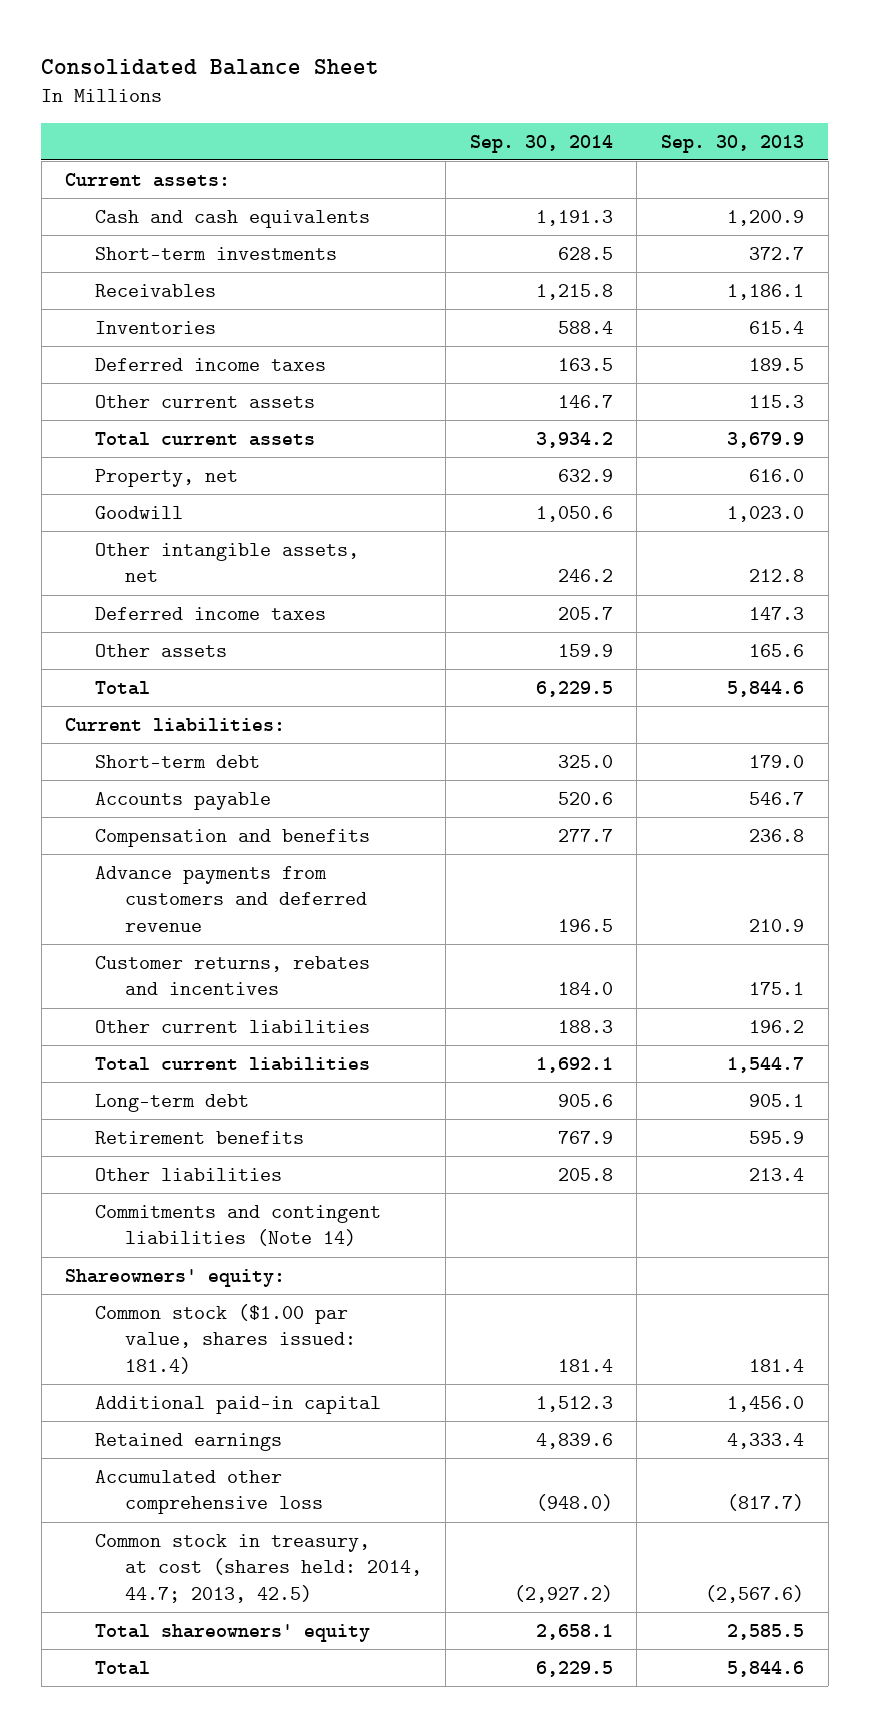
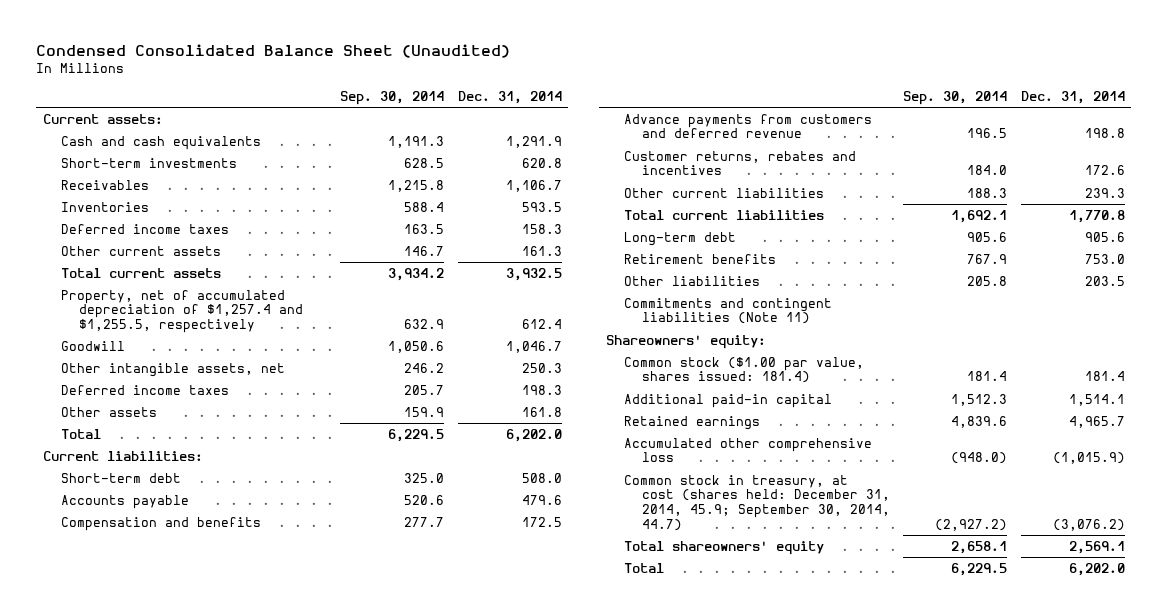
[41,58,380,75] Consolidated Balance Sheet -> [36,43,511,58] Condensed Consolidated Balance Sheet (Unaudited)
[661,134,805,153] Sep. 30, 2013 -> none
none -> [457,90,562,104] Dec. 31, 2014
[95,468,239,487] Property, net -> [61,289,304,334] Property, net of accumulated depreciation of $1,257.4 and $1,255.5, respectively
[95,1204,382,1247] Commitments and contingent liabilities (Note 14) -> [624,297,833,325] Commitments and contingent liabilities (Note 11)
[95,1533,422,1604] Common stock in treasury, at cost (shares held: 2014, 44.7; 2013, 42.5) -> [624,474,891,531] Common stock in treasury, at cost (shares held: December 31, 2014, 45.9; September 30, 2014, 44.7)

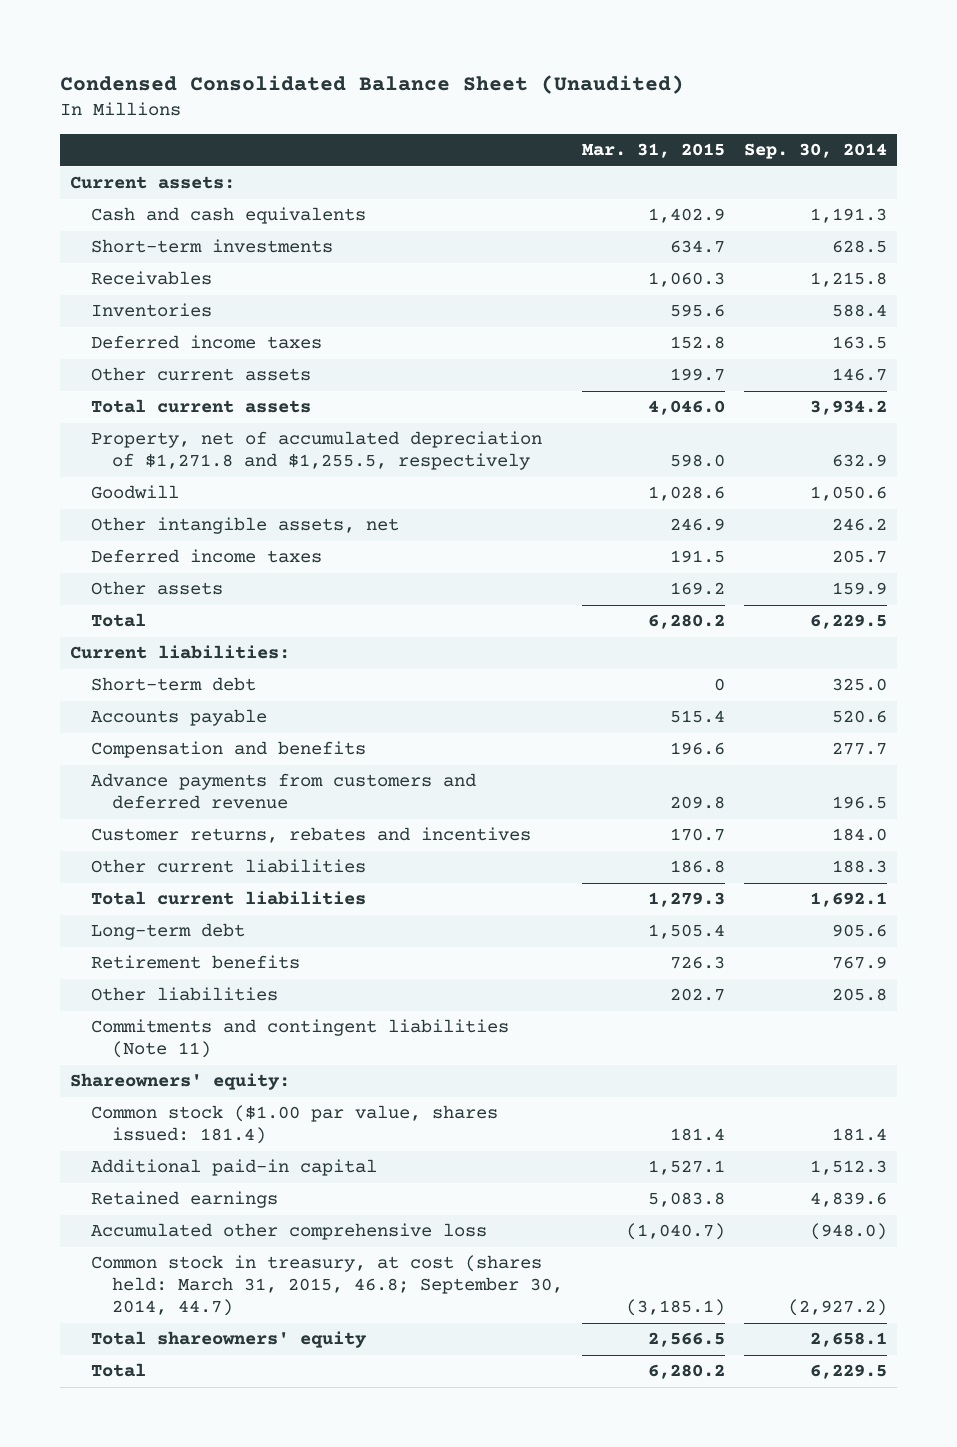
[457,90,562,104] Dec. 31, 2014 -> none
none -> [582,143,726,159] Mar. 31, 2015
[61,289,304,334] Property, net of accumulated depreciation of $1,257.4 and $1,255.5, respectively -> [91,431,543,471] Property, net of accumulated depreciation of $1,271.8 and $1,255.5, respectively
[624,474,891,531] Common stock in treasury, at cost (shares held: December 31, 2014, 45.9; September 30, 2014, 44.7) -> [91,1255,564,1317] Common stock in treasury, at cost (shares held: March 31, 2015, 46.8; September 30, 2014, 44.7)

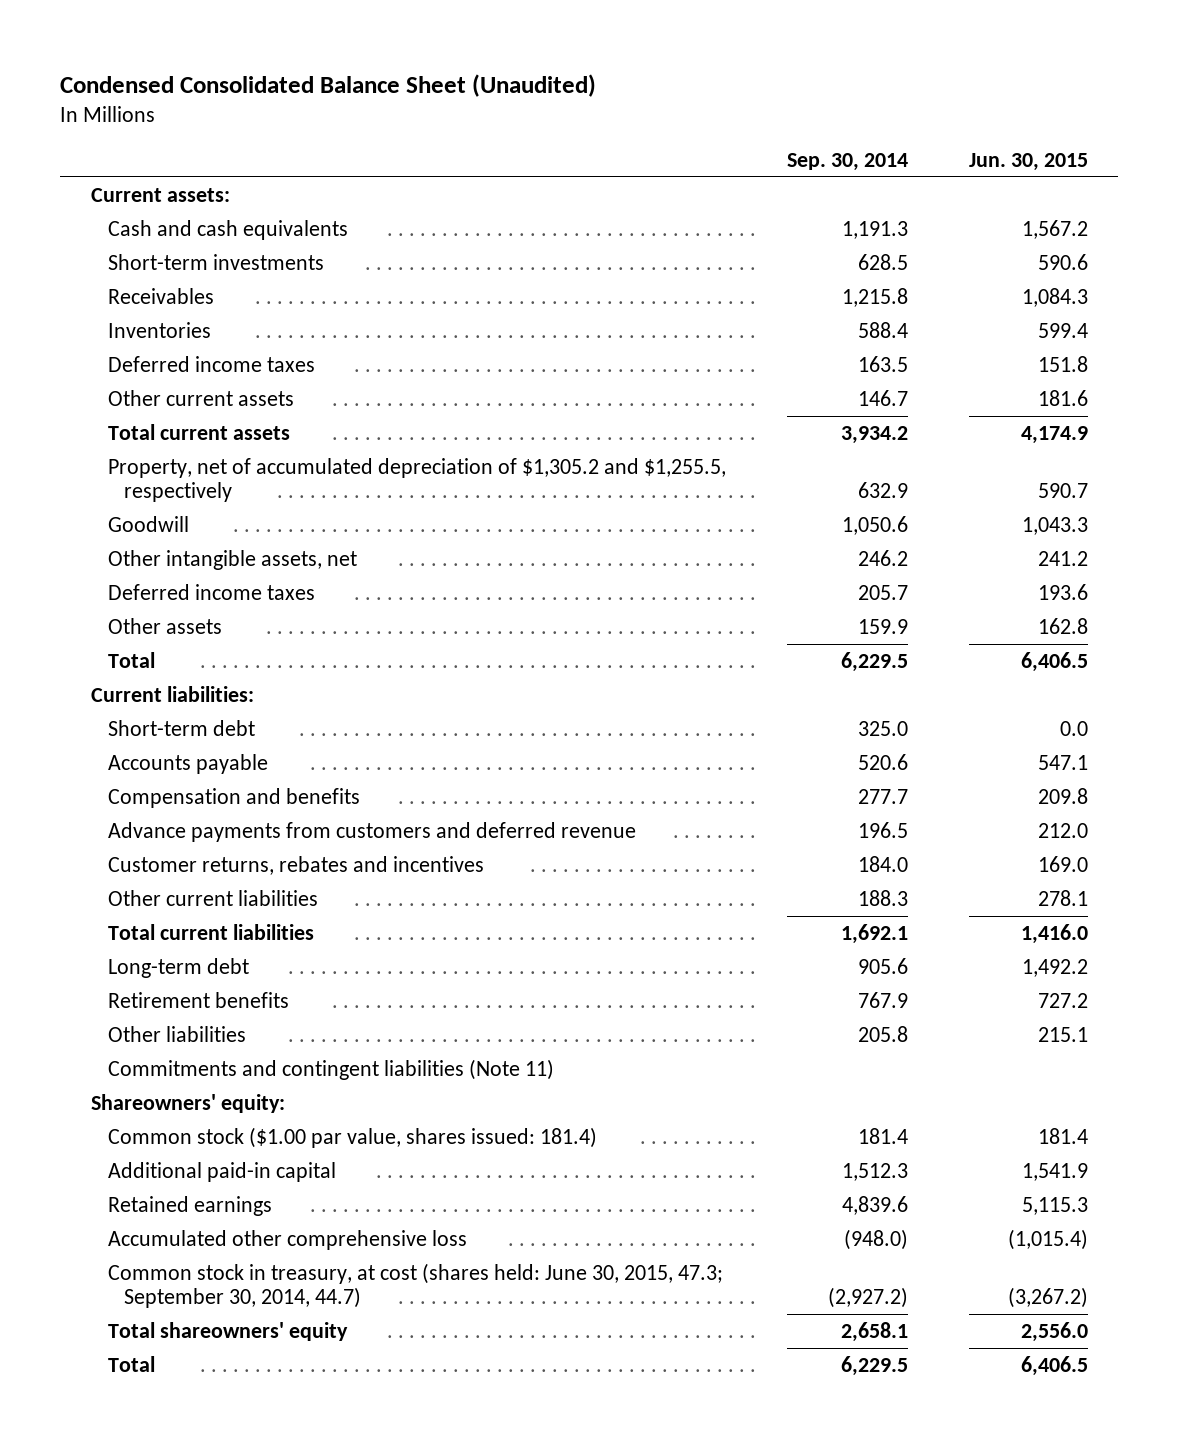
[582,143,726,159] Mar. 31, 2015 -> none
none -> [968,153,1088,172] Jun. 30, 2015
[91,431,543,471] Property, net of accumulated depreciation of $1,271.8 and $1,255.5, respectively -> [107,457,726,503] Property, net of accumulated depreciation of $1,305.2 and $1,255.5, respectively
[91,1255,564,1317] Common stock in treasury, at cost (shares held: March 31, 2015, 46.8; September 30, 2014, 44.7) -> [107,1262,723,1309] Common stock in treasury, at cost (shares held: June 30, 2015, 47.3; September 30, 2014, 44.7)

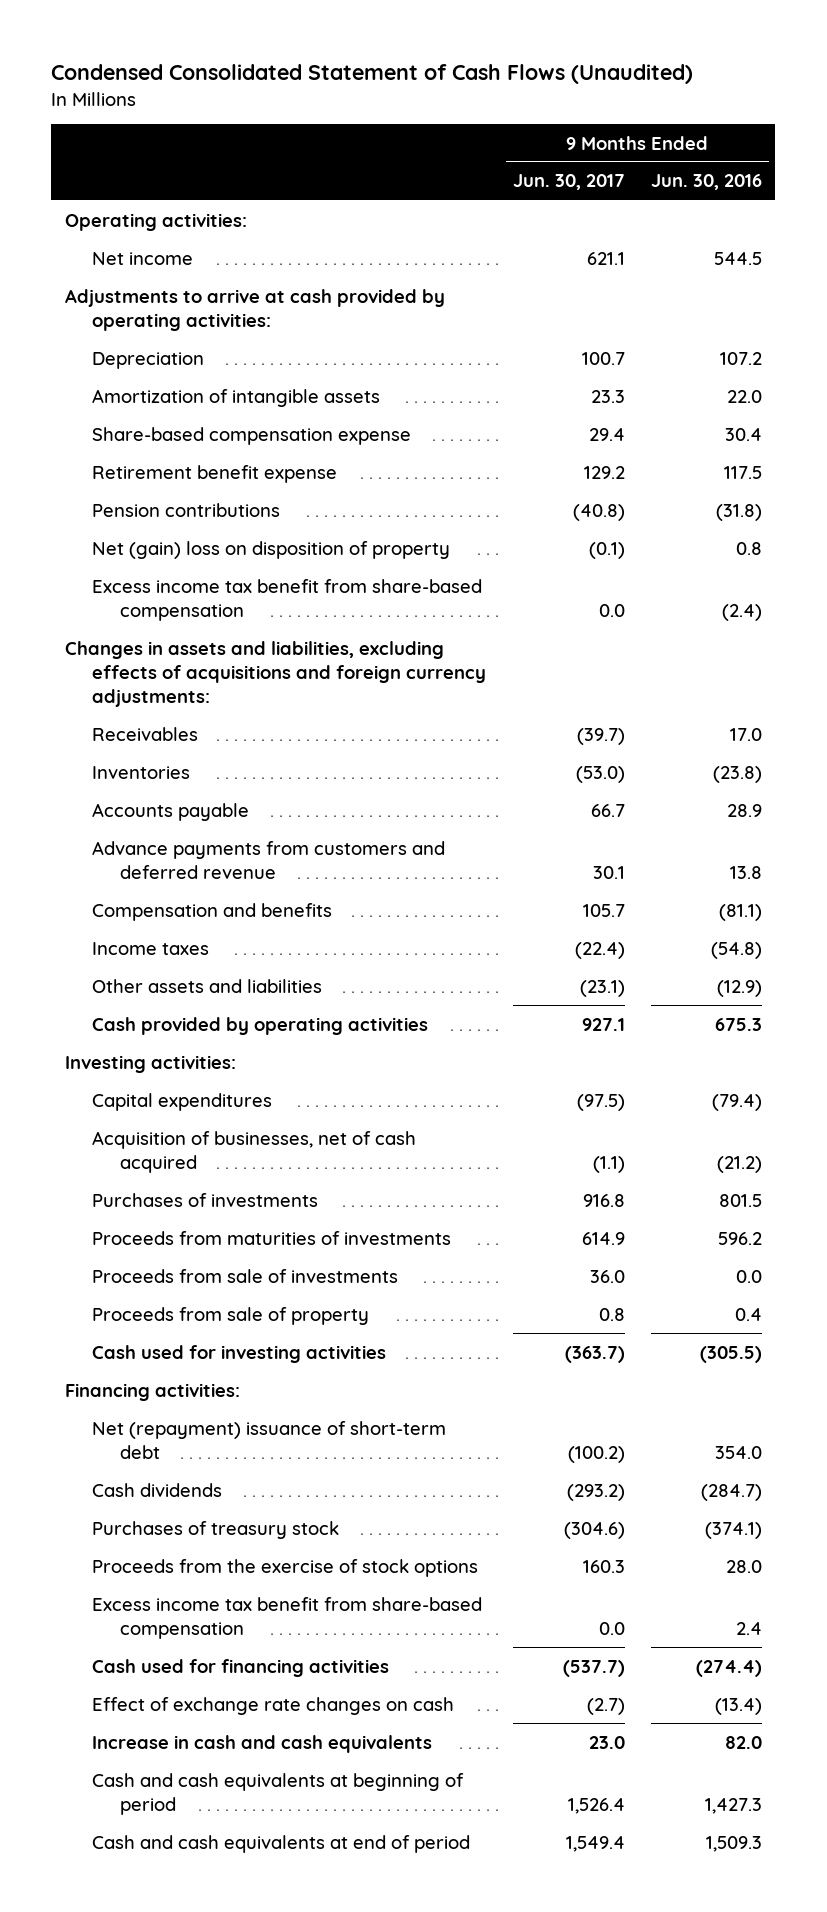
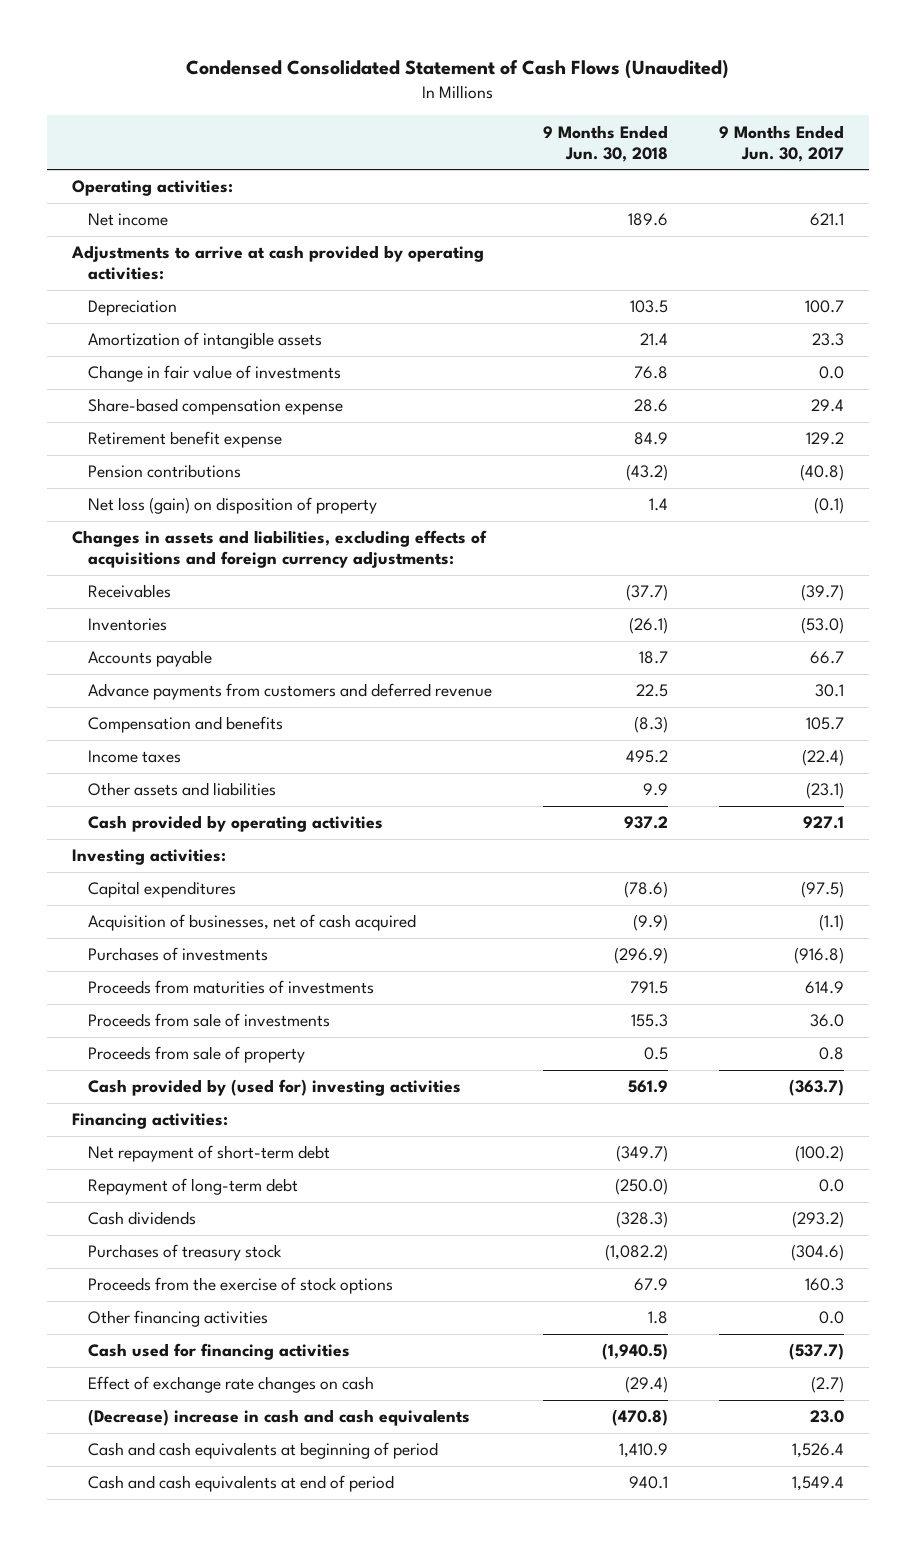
[651,174,763,191] Jun. 30, 2016 -> none
none -> [542,124,668,162] 9 Months Ended Jun. 30, 2018
none -> [88,365,342,383] Change in fair value of investments
[92,578,483,621] Excess income tax benefit from share-based compensation -> none
[92,540,451,559] Net (gain) loss on disposition of property -> [88,497,378,515] Net loss (gain) on disposition of property
[582,1193,625,1207] 916.8 -> [793,947,844,965] (916.8)
[92,1344,387,1363] Cash used for investing activities -> [88,1079,462,1097] Cash provided by (used for) investing activities
[92,1420,447,1459] Net (repayment) issuance of short-term debt -> [88,1145,331,1163] Net repayment of short-term debt
none -> [88,1178,299,1196] Repayment of long-term debt
[92,1596,483,1639] Excess income tax benefit from share-based compensation -> none
none -> [88,1310,269,1328] Other financing activities
[92,1734,433,1753] Increase in cash and cash equivalents -> [88,1409,471,1427] (Decrease) increase in cash and cash equivalents

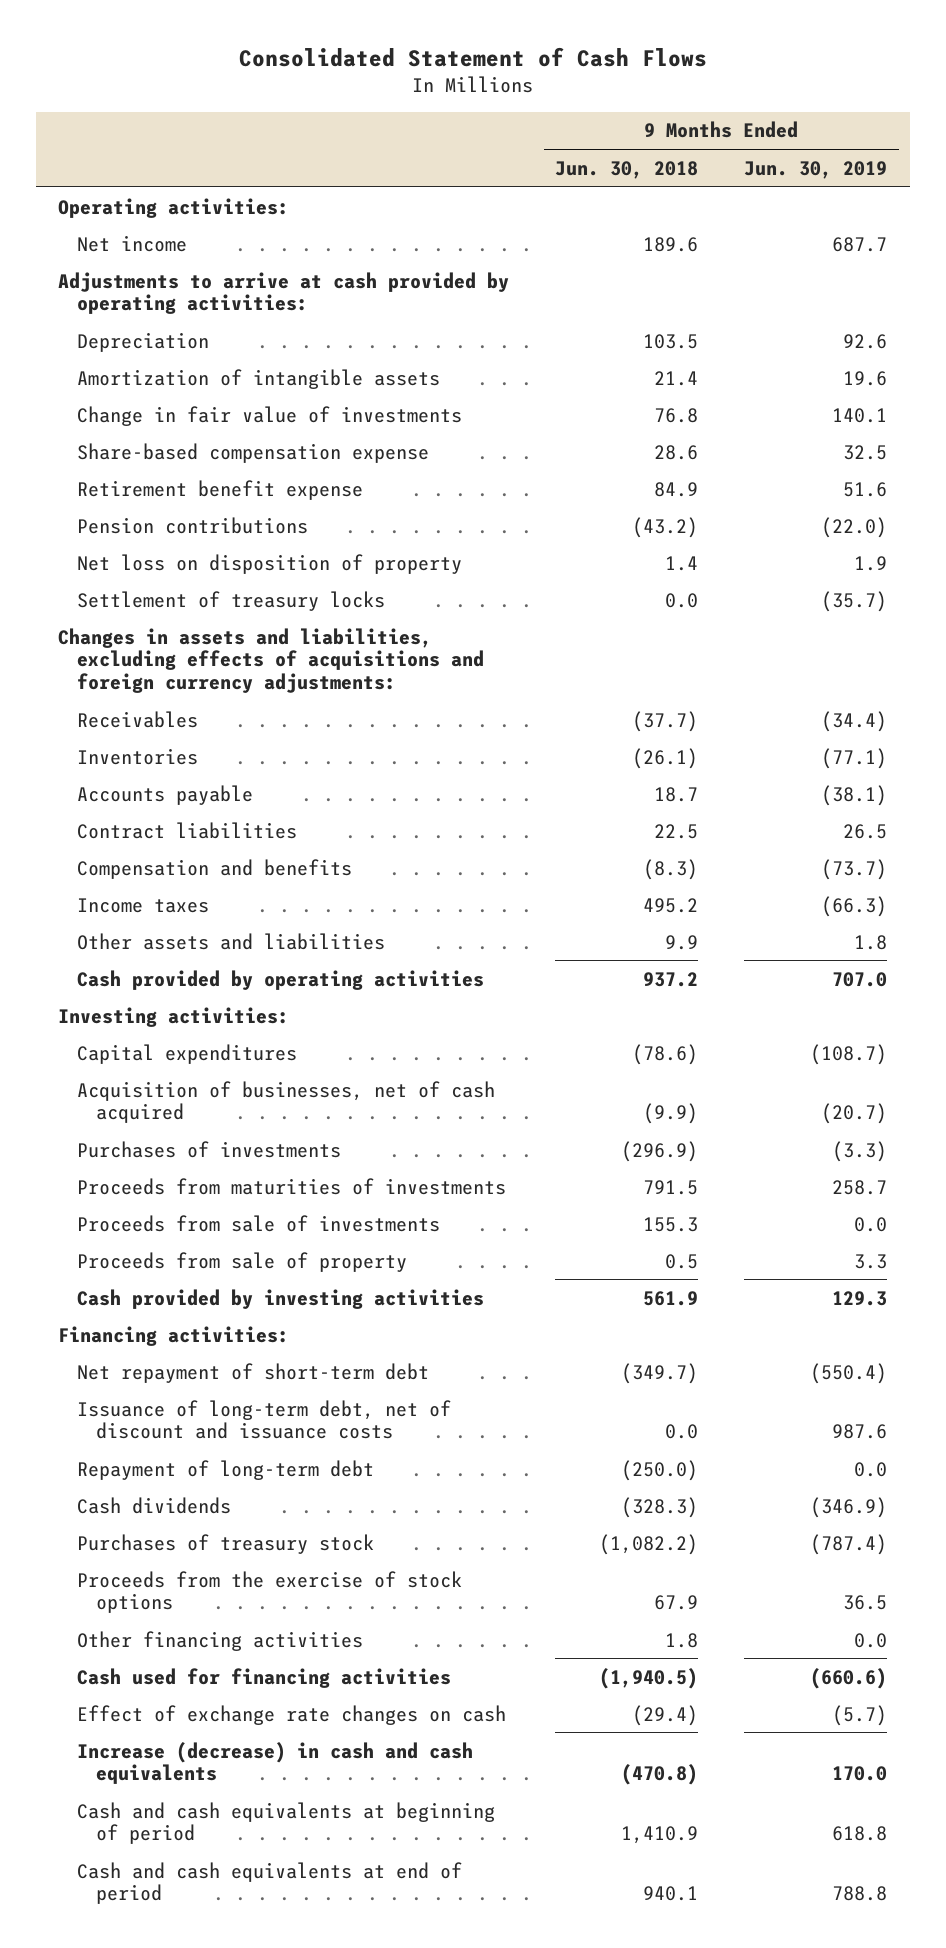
[185,60,729,80] Condensed Consolidated Statement of Cash Flows (Unaudited) -> [238,46,707,67] Consolidated Statement of Cash Flows
[718,124,844,162] 9 Months Ended Jun. 30, 2017 -> none
none -> [744,160,888,179] Jun. 30, 2019
[88,497,378,515] Net loss (gain) on disposition of property -> [77,553,463,574] Net loss on disposition of property
none -> [77,590,386,611] Settlement of treasury locks
[88,683,493,701] Advance payments from customers and deferred revenue -> [77,821,298,839] Contract liabilities
[88,1079,462,1097] Cash provided by (used for) investing activities -> [77,1288,485,1309] Cash provided by investing activities
none -> [77,1399,452,1440] Issuance of long-term debt, net of discount and issuance costs
[88,1409,471,1427] (Decrease) increase in cash and cash equivalents -> [77,1741,474,1785] Increase (decrease) in cash and cash equivalents

